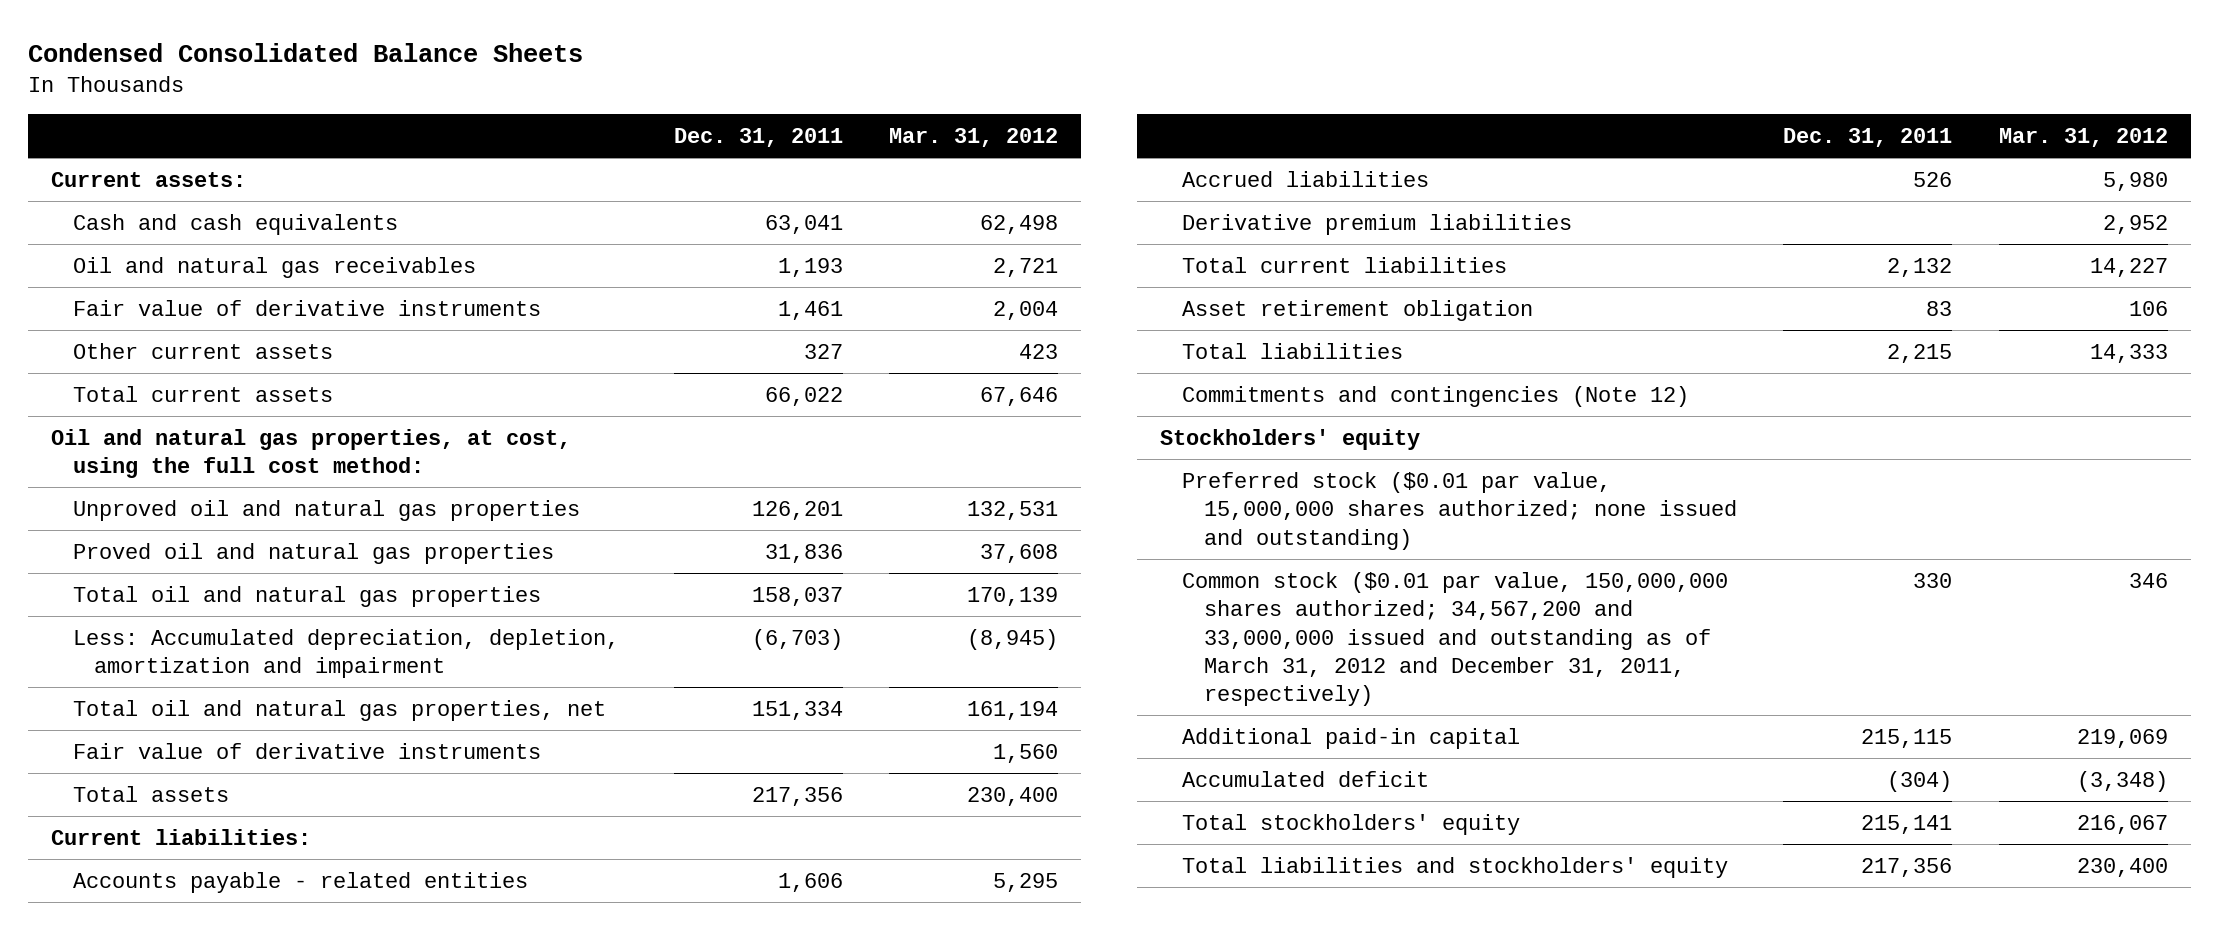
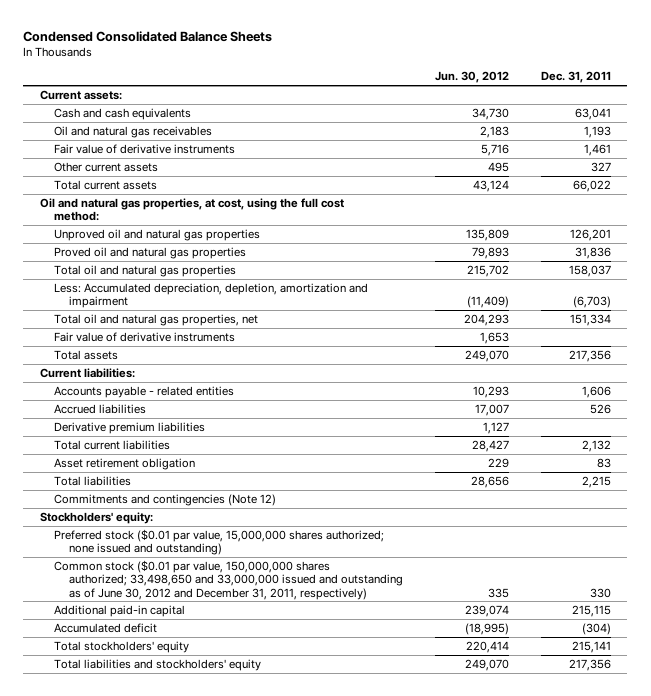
[889,127,1059,147] Mar. 31, 2012 -> none
none -> [435,71,510,84] Jun. 30, 2012
[1160,428,1421,450] Stockholders' equity -> [39,511,153,524] Stockholders' equity:
[1181,571,1728,707] Common stock ($0.01 par value, 150,000,000 shares authorized; 34,567,200 and 33,000,000 issued and outstanding as of March 31, 2012 and December 31, 2011, respectively) -> [54,559,403,600] Common stock ($0.01 par value, 150,000,000 shares authorized; 33,498,650 and 33,000,000 issued and outstanding as of June 30, 2012 and December 31, 2011, respectively)

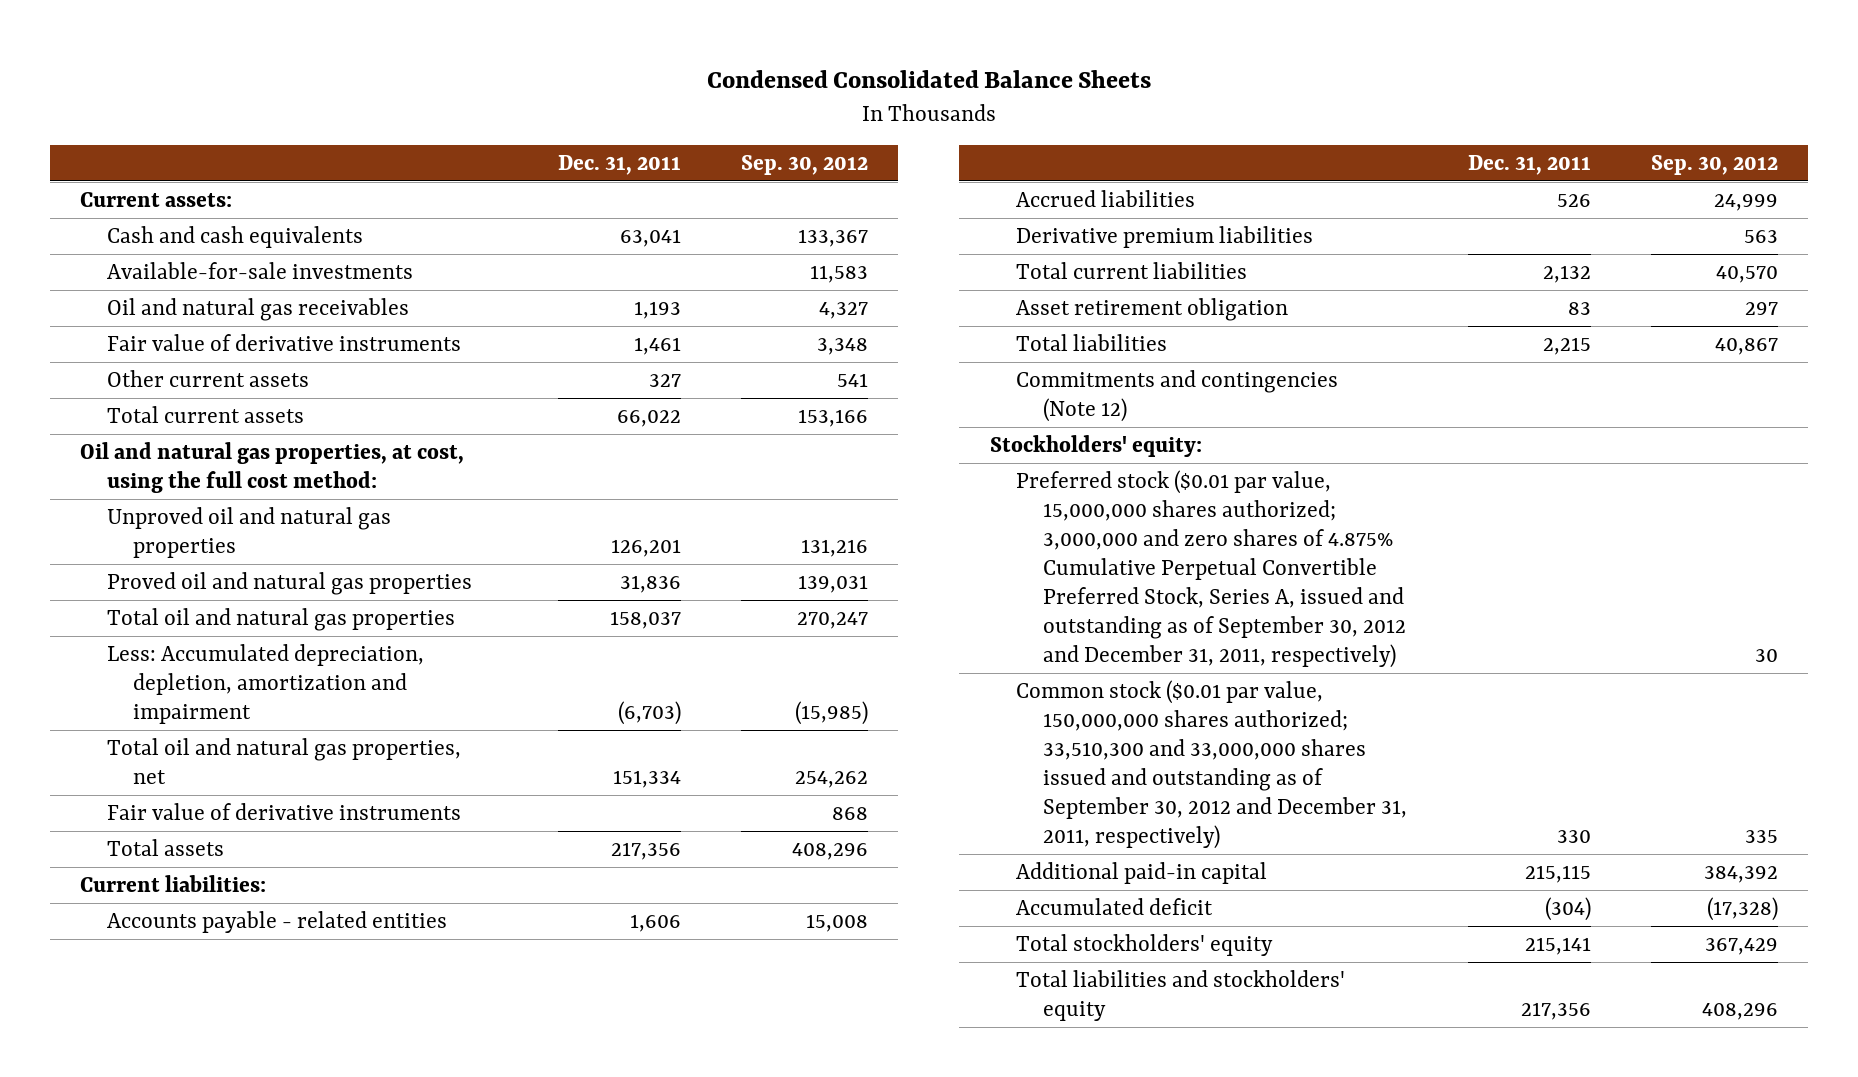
[435,71,510,84] Jun. 30, 2012 -> none
none -> [741,154,869,175] Sep. 30, 2012
none -> [106,261,413,279] Available-for-sale investments
[54,528,385,556] Preferred stock ($0.01 par value, 15,000,000 shares authorized; none issued and outstanding) -> [1016,469,1407,669] Preferred stock ($0.01 par value, 15,000,000 shares authorized; 3,000,000 and zero shares of 4.875% Cumulative Perpetual Convertible Preferred Stock, Series A, issued and outstanding as of September 30, 2012 and December 31, 2011, respectively)
[54,559,403,600] Common stock ($0.01 par value, 150,000,000 shares authorized; 33,498,650 and 33,000,000 issued and outstanding as of June 30, 2012 and December 31, 2011, respectively) -> [1016,679,1408,850] Common stock ($0.01 par value, 150,000,000 shares authorized; 33,510,300 and 33,000,000 shares issued and outstanding as of September 30, 2012 and December 31, 2011, respectively)

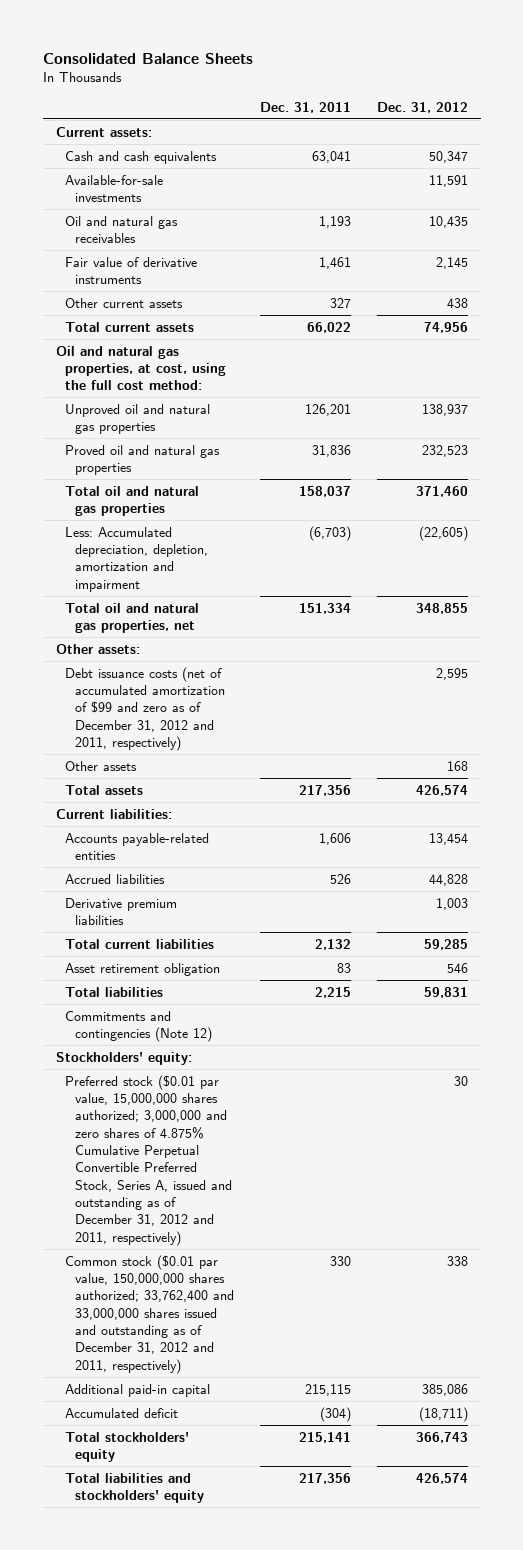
[706,69,1151,88] Condensed Consolidated Balance Sheets -> [42,52,253,64] Consolidated Balance Sheets
[741,154,869,175] Sep. 30, 2012 -> none
none -> [376,101,468,113] Dec. 31, 2012
[106,802,461,820] Fair value of derivative instruments -> none
none -> [55,643,140,654] Other assets:
none -> [65,666,226,751] Debt issuance costs (net of accumulated amortization of $99 and zero as of December 31, 2012 and 2011, respectively)
none -> [65,760,138,771] Other assets
[106,910,447,933] Accounts payable - related entities -> [65,832,210,860] Accounts payable-related entities
[1016,469,1407,669] Preferred stock ($0.01 par value, 15,000,000 shares authorized; 3,000,000 and zero shares of 4.875% Cumulative Perpetual Convertible Preferred Stock, Series A, issued and outstanding as of September 30, 2012 and December 31, 2011, respectively) -> [65,1074,233,1246] Preferred stock ($0.01 par value, 15,000,000 shares authorized; 3,000,000 and zero shares of 4.875% Cumulative Perpetual Convertible Preferred Stock, Series A, issued and outstanding as of December 31, 2012 and 2011, respectively)
[1016,679,1408,850] Common stock ($0.01 par value, 150,000,000 shares authorized; 33,510,300 and 33,000,000 shares issued and outstanding as of September 30, 2012 and December 31, 2011, respectively) -> [65,1254,235,1374] Common stock ($0.01 par value, 150,000,000 shares authorized; 33,762,400 and 33,000,000 shares issued and outstanding as of December 31, 2012 and 2011, respectively)

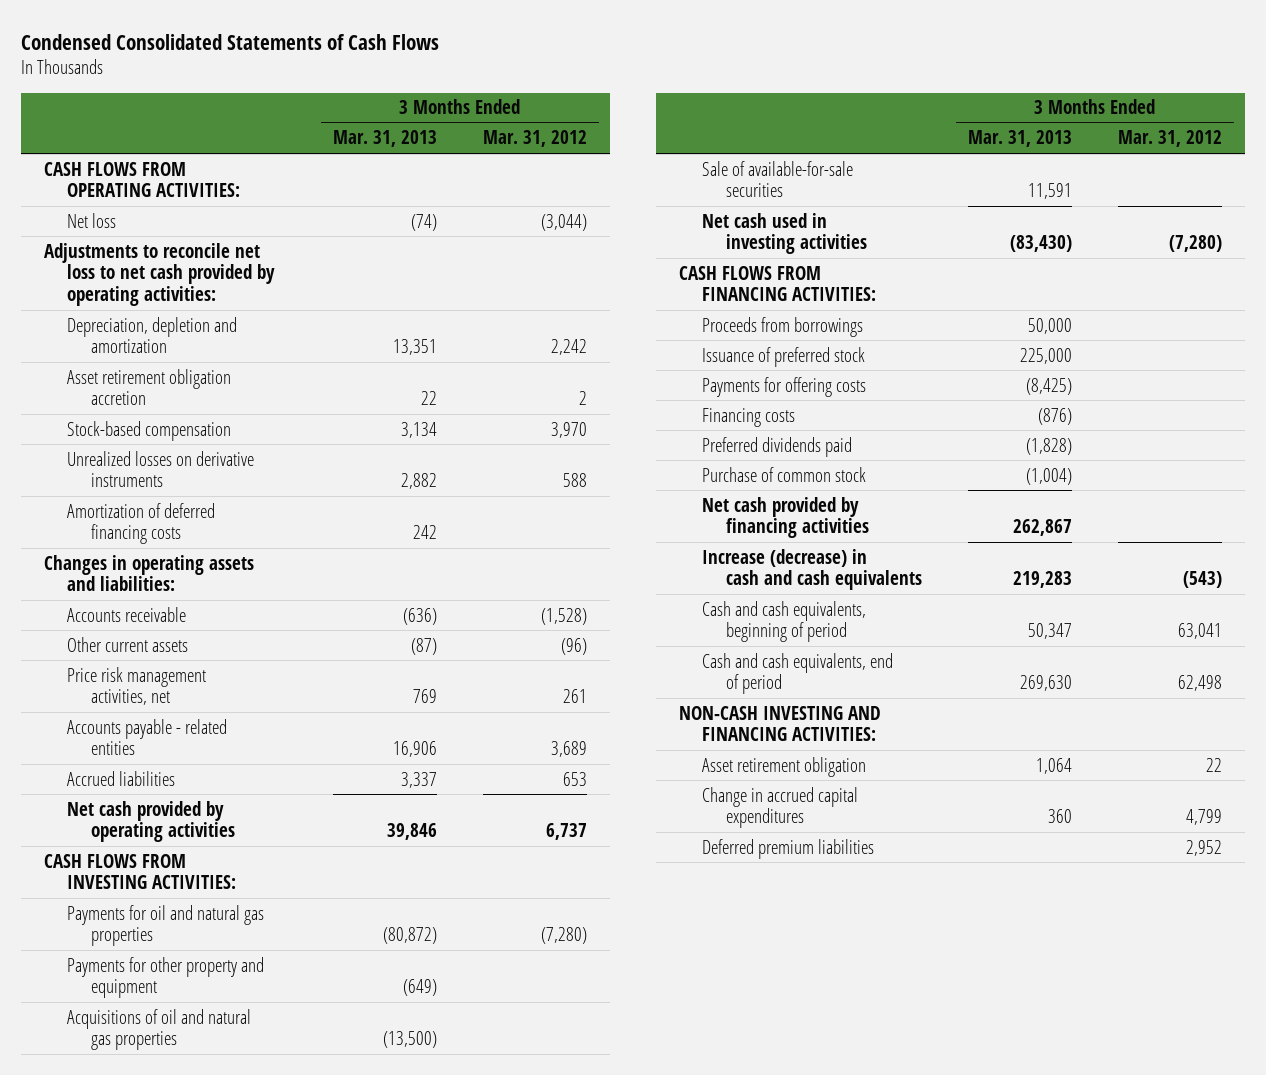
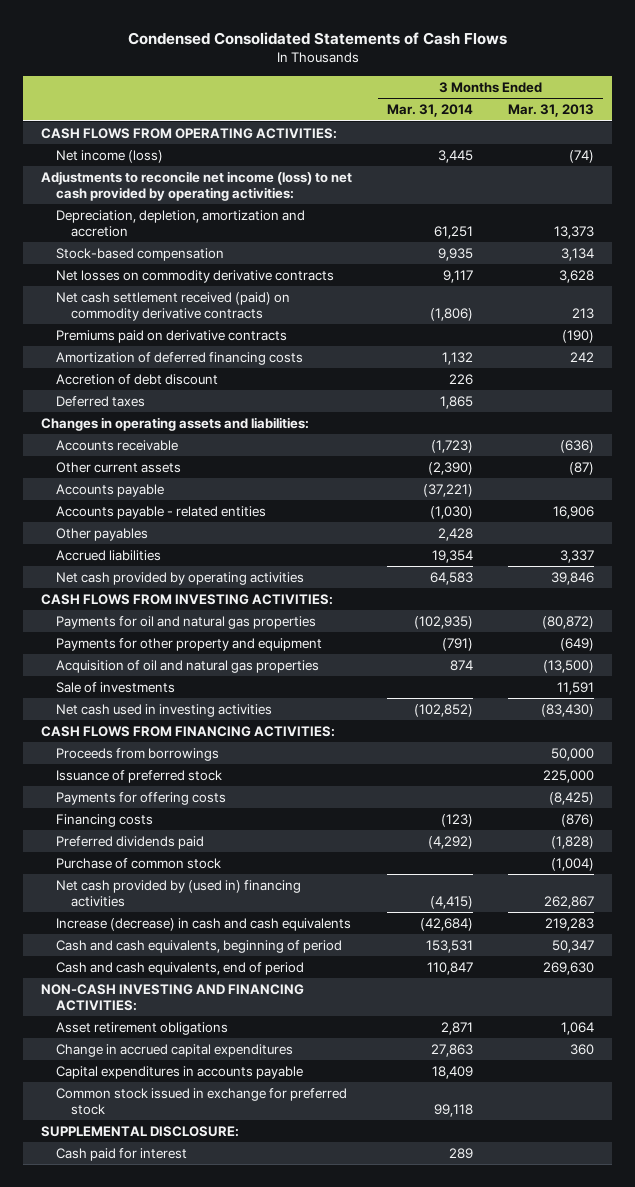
[482,130,587,148] Mar. 31, 2012 -> none
none -> [387,104,474,118] Mar. 31, 2014
[67,368,232,406] Asset retirement obligation accretion -> none
[67,212,117,228] Net loss -> [56,149,164,163] Net income (loss)
[44,242,276,307] Adjustments to reconcile net loss to net cash provided by operating activities: -> [41,170,353,201] Adjustments to reconcile net income (loss) to net cash provided by operating activities:
[67,316,238,354] Depreciation, depletion and amortization -> [56,209,306,237] Depreciation, depletion, amortization and accretion
[392,339,437,356] 13,351 -> [554,225,595,239] 13,373
[67,450,255,488] Unrealized losses on derivative instruments -> none
none -> [56,269,335,283] Net losses on commodity derivative contracts
none -> [56,291,291,321] Net cash settlement received (paid) on commodity derivative contracts
none -> [56,329,288,343] Premiums paid on derivative contracts
none -> [56,373,219,385] Accretion of debt discount
none -> [56,395,146,407] Deferred taxes
[67,666,207,706] Price risk management activities, net -> none
none -> [56,483,165,497] Accounts payable
none -> [56,527,149,541] Other payables
[67,1008,252,1051] Acquisitions of oil and natural gas properties -> [56,659,320,673] Acquisition of oil and natural gas properties
[702,160,854,198] Sale of available-for-sale securities -> [56,681,176,693] Sale of investments
[702,496,869,539] Net cash provided by financing activities -> [56,879,302,907] Net cash provided by (used in) financing activities
[702,756,867,777] Asset retirement obligation -> [56,1021,229,1035] Asset retirement obligations
[702,838,875,859] Deferred premium liabilities -> none
none -> [56,1065,304,1079] Capital expenditures in accounts payable
none -> [56,1087,348,1115] Common stock issued in exchange for preferred stock
none -> [41,1125,240,1137] SUPPLEMENTAL DISCLOSURE:
none -> [56,1147,188,1161] Cash paid for interest

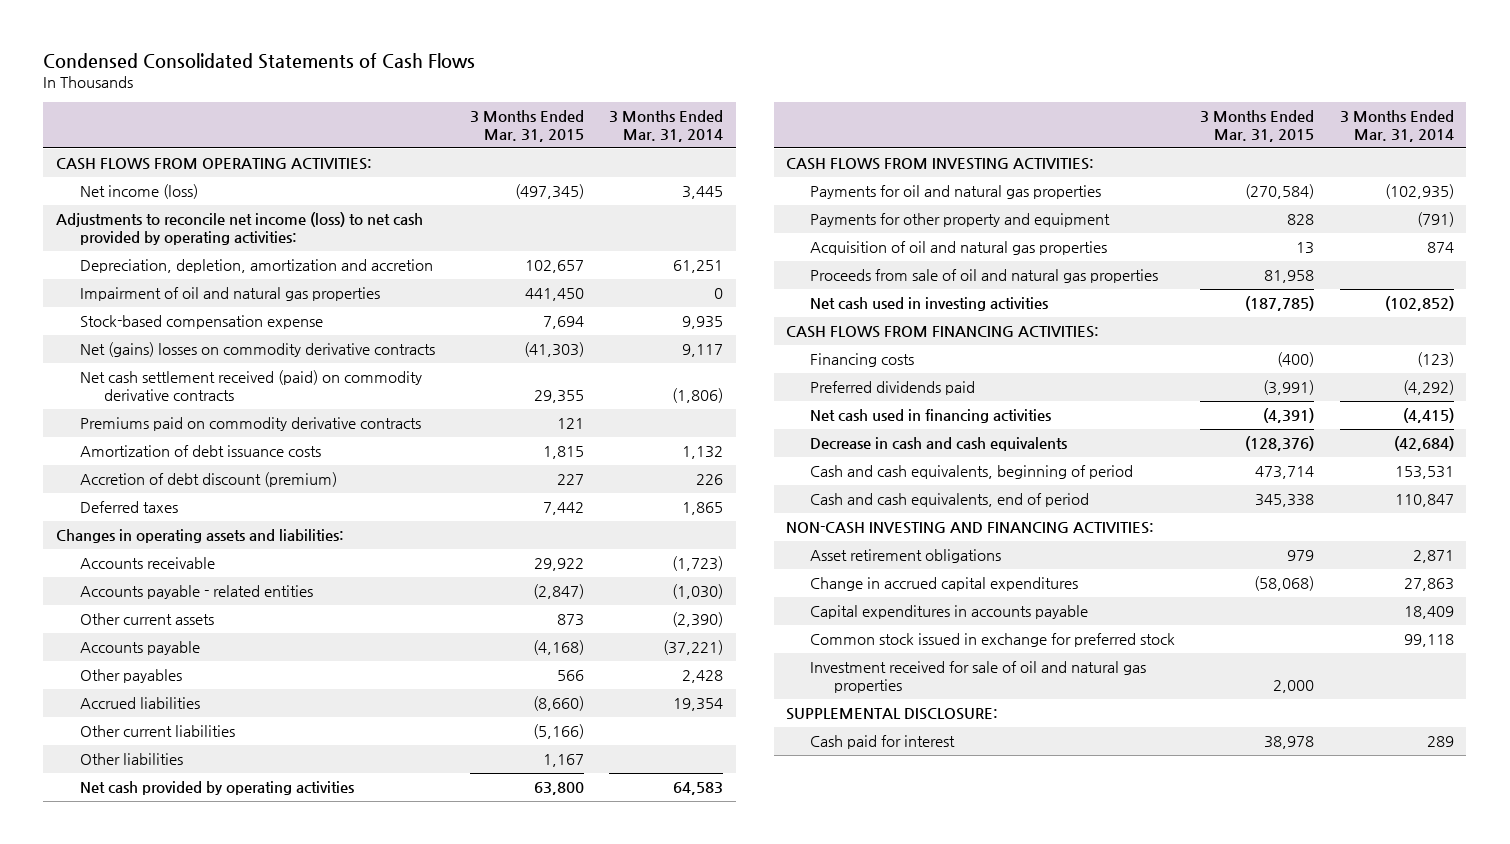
[508,104,595,118] Mar. 31, 2013 -> none
none -> [470,110,585,143] 3 Months Ended Mar. 31, 2015
none -> [80,287,381,302] Impairment of oil and natural gas properties
[56,247,225,261] Stock-based compensation -> [80,315,324,330] Stock-based compensation expense
[56,269,335,283] Net losses on commodity derivative contracts -> [80,342,436,358] Net (gains) losses on commodity derivative contracts
[56,329,288,343] Premiums paid on derivative contracts -> [80,417,422,432] Premiums paid on commodity derivative contracts
[56,351,304,365] Amortization of deferred financing costs -> [80,445,322,458] Amortization of debt issuance costs
[56,373,219,385] Accretion of debt discount -> [80,472,338,488] Accretion of debt discount (premium)
[56,505,267,519] Accounts payable - related entities -> [80,585,314,600] Accounts payable - related entities
none -> [80,725,236,738] Other current liabilities
none -> [80,753,184,766] Other liabilities
[56,681,176,693] Sale of investments -> none
none -> [810,269,1159,284] Proceeds from sale of oil and natural gas properties
[56,747,220,761] Proceeds from borrowings -> none
[56,769,223,783] Issuance of preferred stock -> none
[56,791,227,805] Payments for offering costs -> none
[56,857,222,869] Purchase of common stock -> none
[56,879,302,907] Net cash provided by (used in) financing activities -> [810,409,1052,424] Net cash used in financing activities
[56,917,352,931] Increase (decrease) in cash and cash equivalents -> [810,437,1068,452] Decrease in cash and cash equivalents
none -> [810,661,1147,694] Investment received for sale of oil and natural gas properties

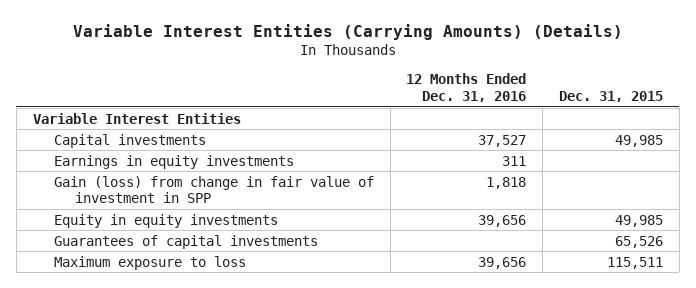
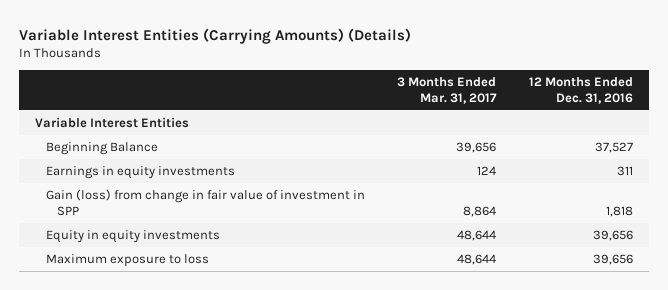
[558,90,663,102] Dec. 31, 2015 -> none
none -> [397,77,498,105] 3 Months Ended Mar. 31, 2017
[53,133,206,148] Capital investments -> [46,141,159,155] Beginning Balance
[53,234,318,249] Guarantees of capital investments -> none

